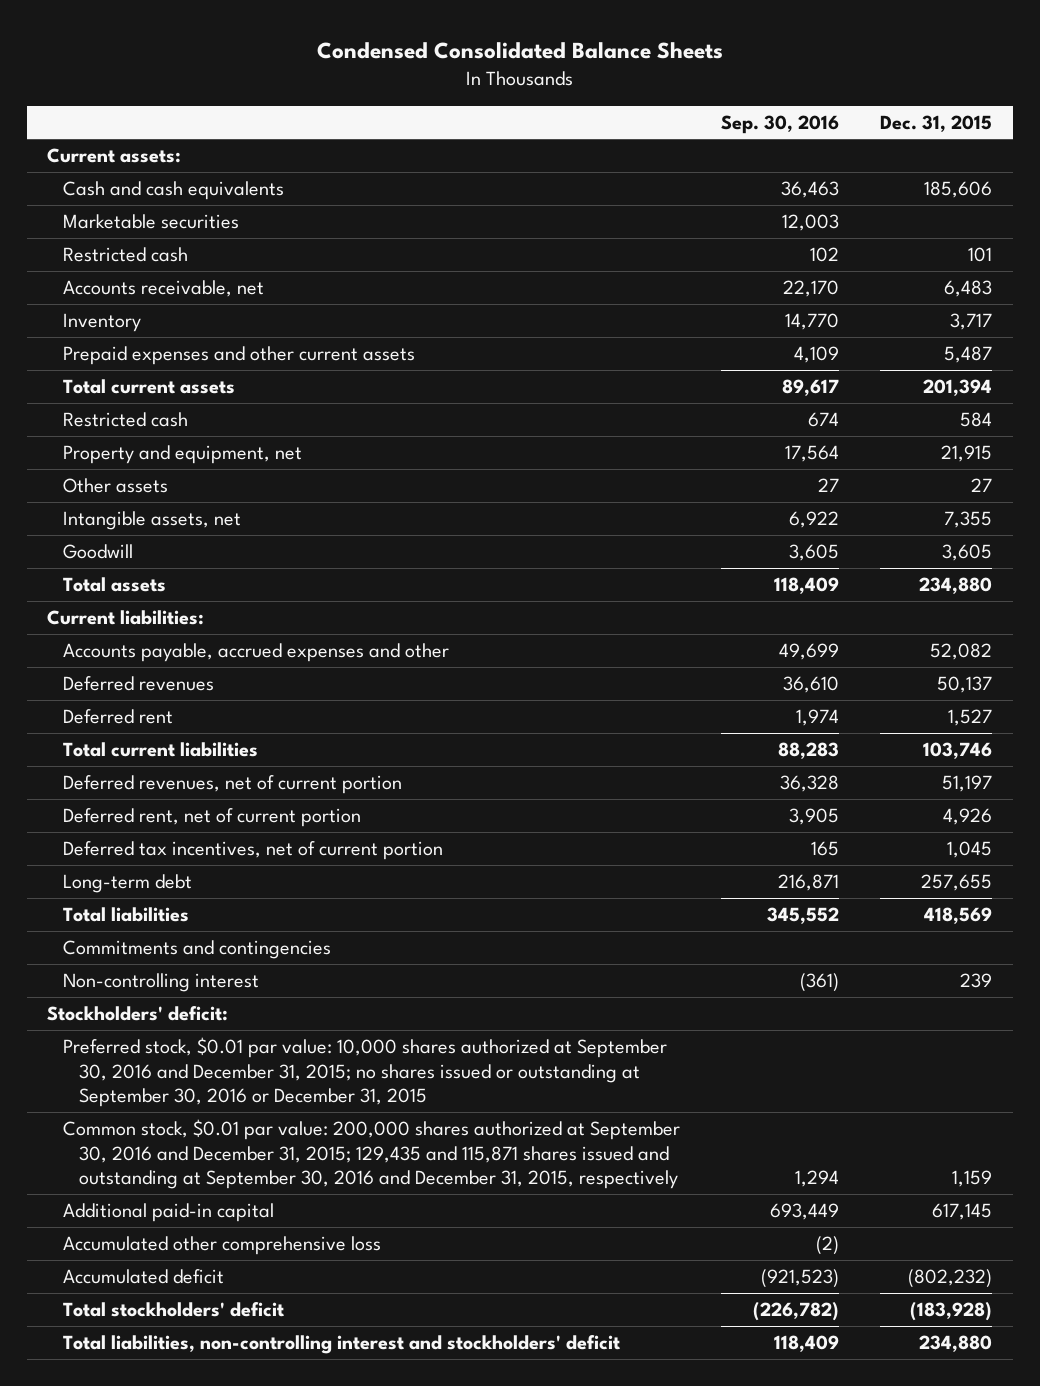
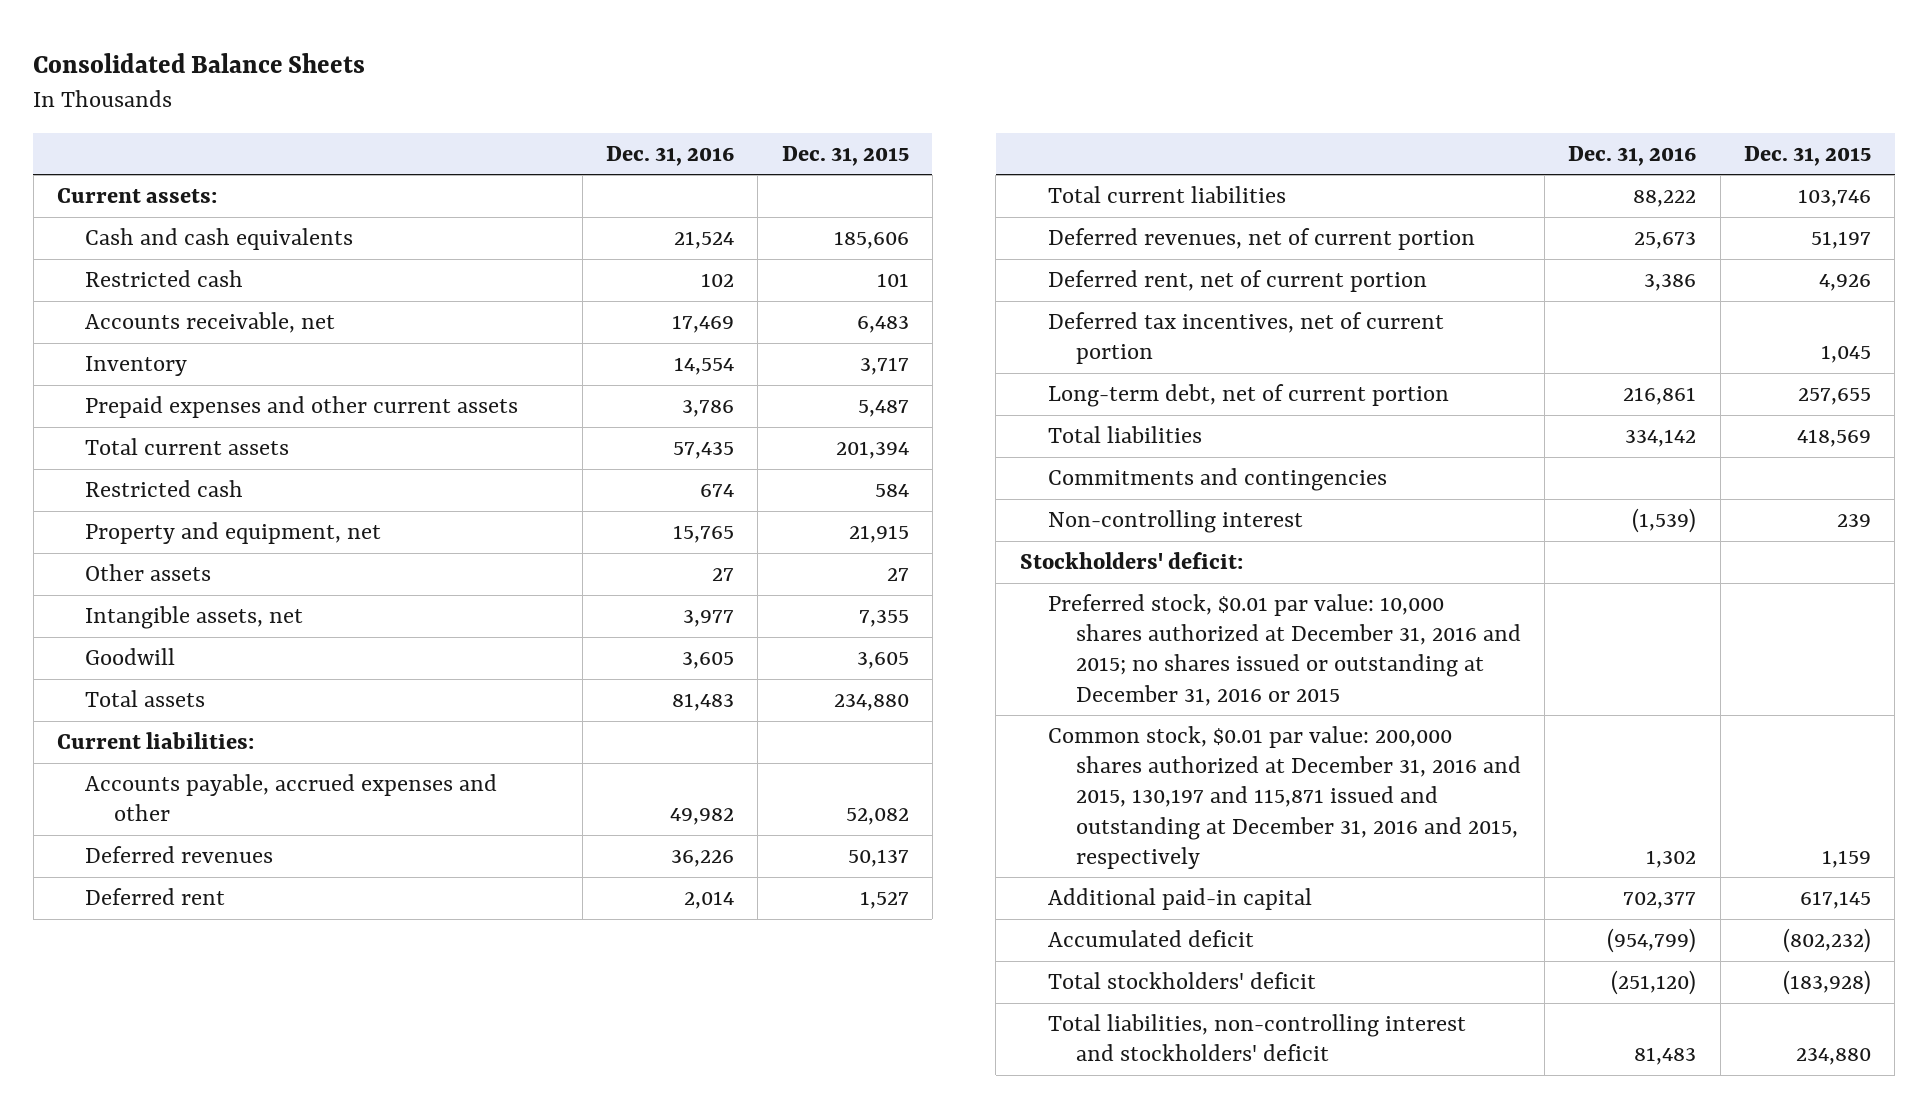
[316,42,723,60] Condensed Consolidated Balance Sheets -> [33,52,366,73] Consolidated Balance Sheets
[721,114,840,134] Sep. 30, 2016 -> none
none -> [606,145,735,166] Dec. 31, 2016
[63,213,240,229] Marketable securities -> none
[63,873,193,893] Long-term debt -> [1047,384,1449,408] Long-term debt, net of current portion
[63,1036,668,1108] Preferred stock, $0.01 par value: 10,000 shares authorized at September 30, 2016 and December 31, 2015; no shares issued or outstanding at September 30, 2016 or December 31, 2015 -> [1047,594,1521,706] Preferred stock, $0.01 par value: 10,000 shares authorized at December 31, 2016 and 2015; no shares issued or outstanding at December 31, 2016 or 2015
[63,1118,681,1190] Common stock, $0.01 par value: 200,000 shares authorized at September 30, 2016 and December 31, 2015; 129,435 and 115,871 shares issued and outstanding at September 30, 2016 and December 31, 2015, respectively -> [1047,726,1521,869] Common stock, $0.01 par value: 200,000 shares authorized at December 31, 2016 and 2015, 130,197 and 115,871 issued and outstanding at December 31, 2016 and 2015, respectively
[63,1235,382,1255] Accumulated other comprehensive loss -> none

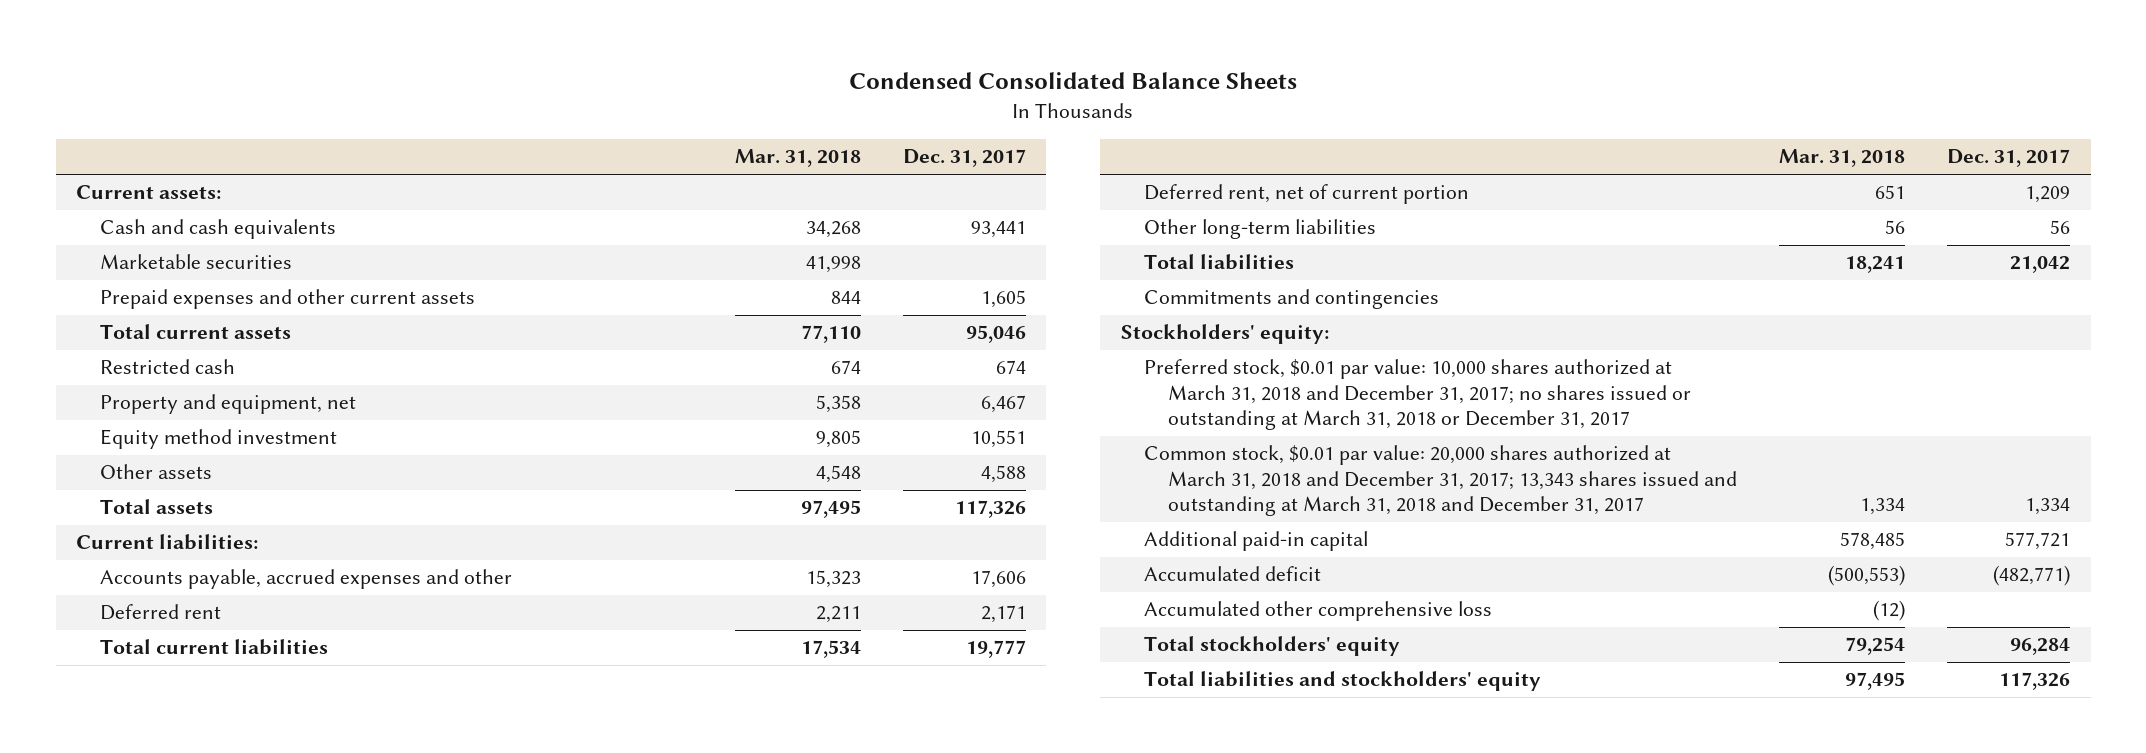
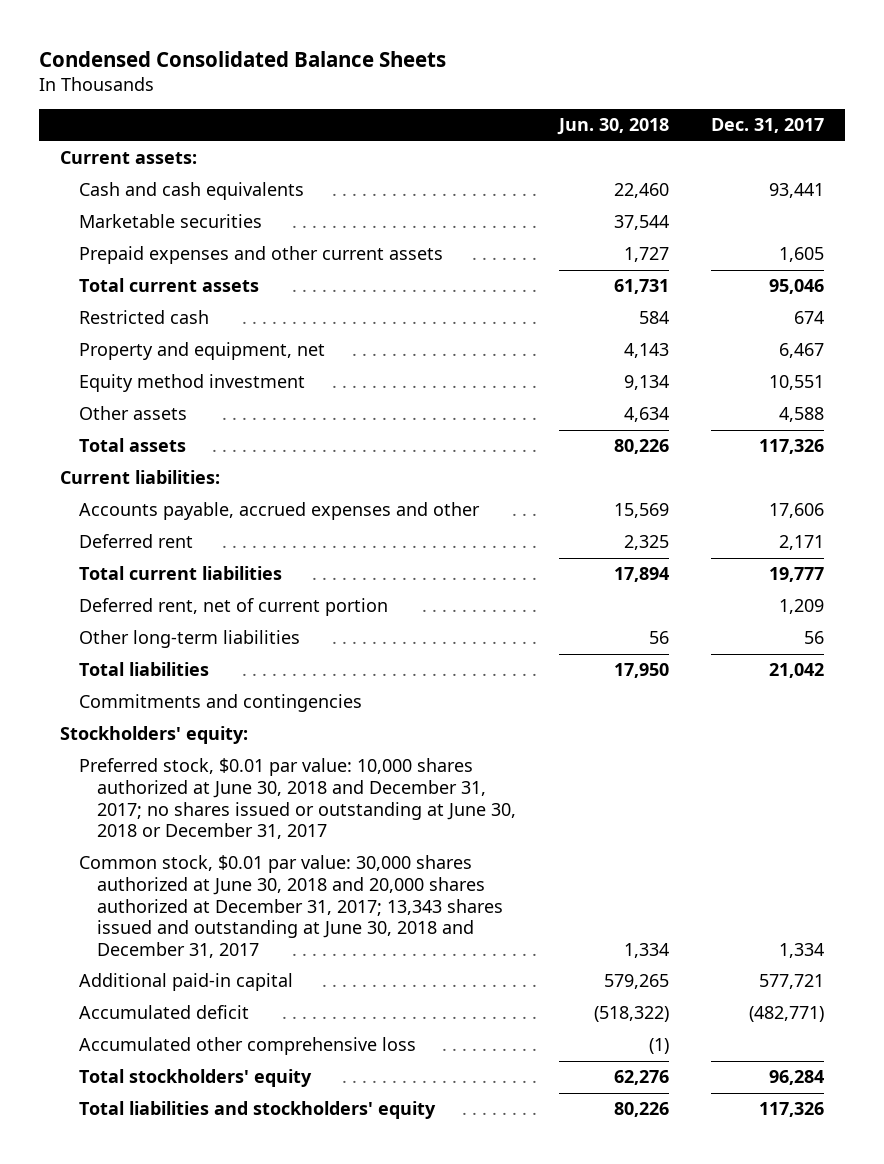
[734,149,861,168] Mar. 31, 2018 -> none
none -> [556,118,669,136] Jun. 30, 2018
[1144,359,1692,431] Preferred stock, $0.01 par value: 10,000 shares authorized at March 31, 2018 and December 31, 2017; no shares issued or outstanding at March 31, 2018 or December 31, 2017 -> [78,758,517,840] Preferred stock, $0.01 par value: 10,000 shares authorized at June 30, 2018 and December 31, 2017; no shares issued or outstanding at June 30, 2018 or December 31, 2017
[1144,445,1738,517] Common stock, $0.01 par value: 20,000 shares authorized at March 31, 2018 and December 31, 2017; 13,343 shares issued and outstanding at March 31, 2018 and December 31, 2017 -> [78,855,504,958] Common stock, $0.01 par value: 30,000 shares authorized at June 30, 2018 and 20,000 shares authorized at December 31, 2017; 13,343 shares issued and outstanding at June 30, 2018 and December 31, 2017

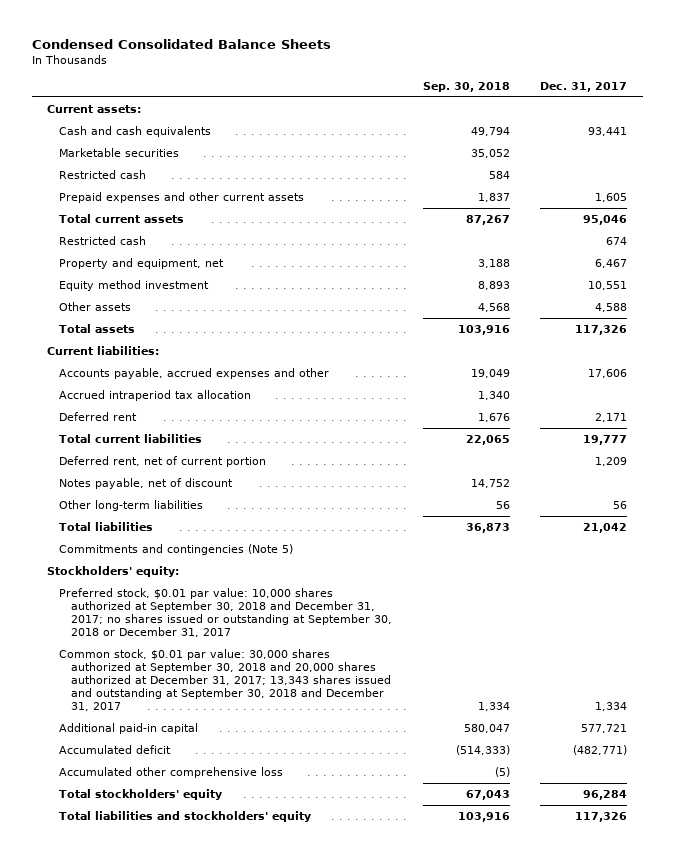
[556,118,669,136] Jun. 30, 2018 -> none
none -> [422,82,510,93] Sep. 30, 2018
none -> [58,169,146,179] Restricted cash
none -> [58,389,251,401] Accrued intraperiod tax allocation
none -> [58,477,233,489] Notes payable, net of discount
[78,694,362,713] Commitments and contingencies -> [58,543,293,555] Commitments and contingencies (Note 5)
[78,758,517,840] Preferred stock, $0.01 par value: 10,000 shares authorized at June 30, 2018 and December 31, 2017; no shares issued or outstanding at June 30, 2018 or December 31, 2017 -> [58,587,392,637] Preferred stock, $0.01 par value: 10,000 shares authorized at September 30, 2018 and December 31, 2017; no shares issued or outstanding at September 30, 2018 or December 31, 2017
[78,855,504,958] Common stock, $0.01 par value: 30,000 shares authorized at June 30, 2018 and 20,000 shares authorized at December 31, 2017; 13,343 shares issued and outstanding at June 30, 2018 and December 31, 2017 -> [58,648,391,711] Common stock, $0.01 par value: 30,000 shares authorized at September 30, 2018 and 20,000 shares authorized at December 31, 2017; 13,343 shares issued and outstanding at September 30, 2018 and December 31, 2017

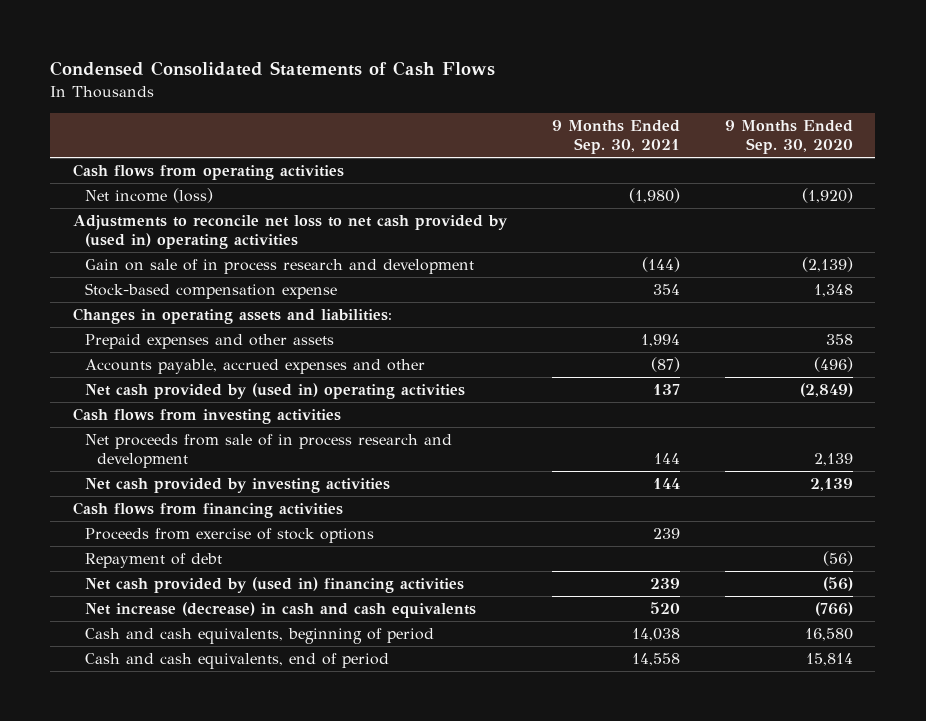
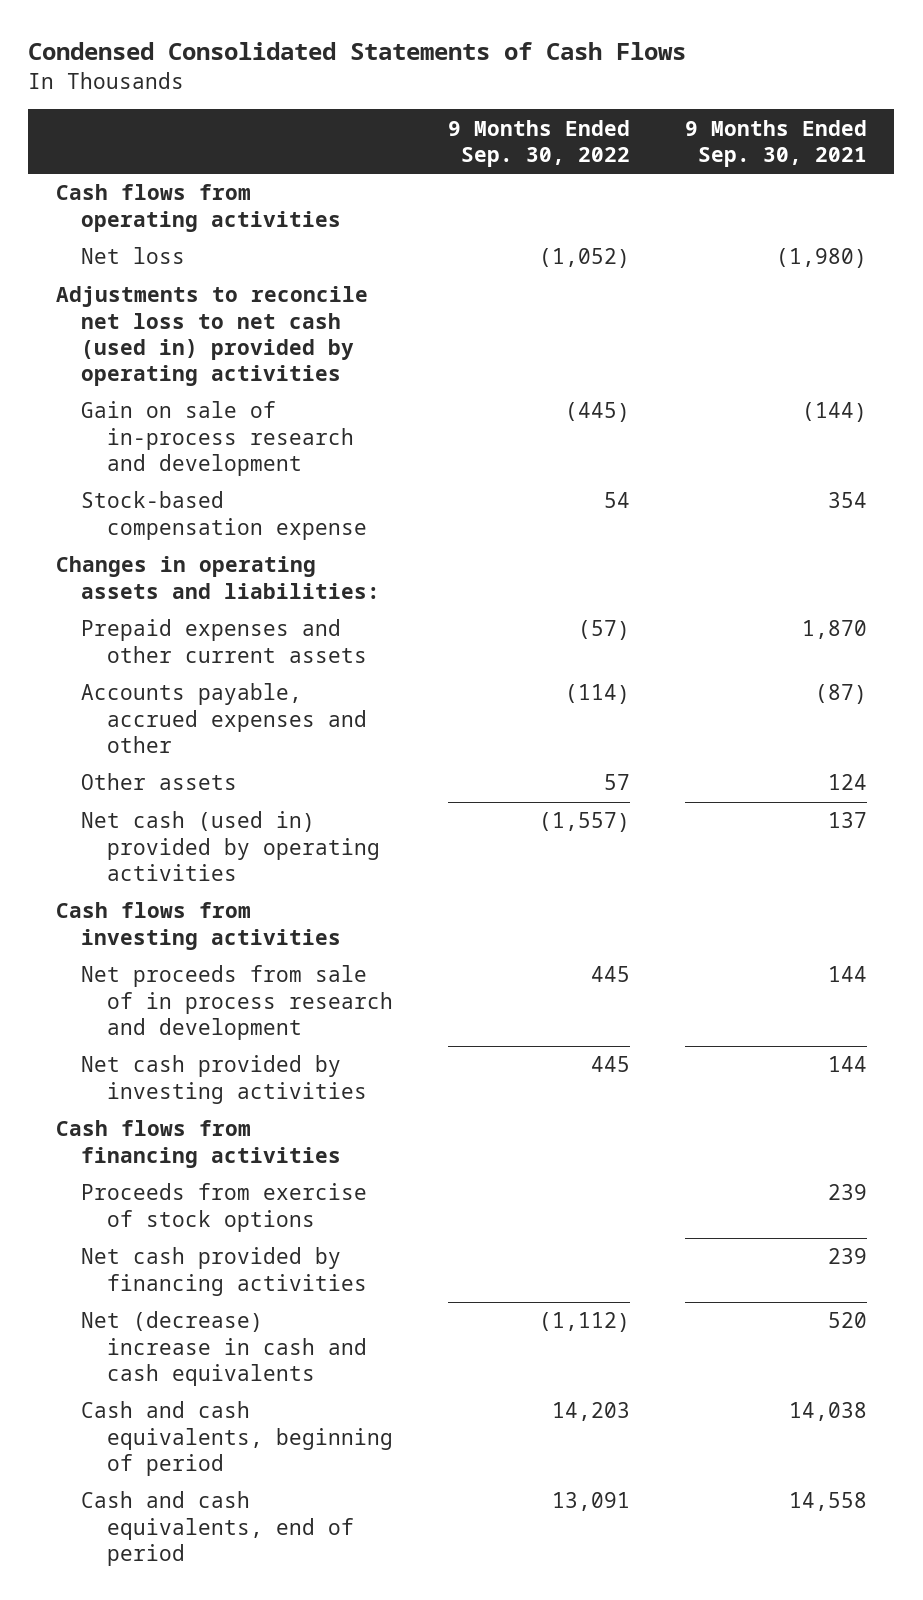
[724,119,853,155] 9 Months Ended Sep. 30, 2020 -> none
none -> [447,119,630,167] 9 Months Ended Sep. 30, 2022
[85,188,214,204] Net income (loss) -> [81,247,186,265] Net loss
[72,215,508,250] Adjustments to reconcile net loss to net cash provided by (used in) operating activities -> [55,286,368,386] Adjustments to reconcile net loss to net cash (used in) provided by operating activities
[85,259,475,275] Gain on sale of in process research and development -> [81,401,354,476] Gain on sale of in-process research and development
[85,334,335,350] Prepaid expenses and other assets -> [81,619,367,663] Prepaid expenses and other current assets
[640,334,680,348] 1,994 -> [801,620,867,640] 1,870
none -> [81,773,238,791] Other assets
[85,383,466,400] Net cash provided by (used in) operating activities -> [81,811,380,881] Net cash (used in) provided by operating activities
[85,553,223,569] Repayment of debt -> none
[85,577,465,594] Net cash provided by (used in) financing activities -> [81,1247,367,1296] Net cash provided by financing activities
[85,602,477,619] Net increase (decrease) in cash and cash equivalents -> [81,1311,367,1386] Net (decrease) increase in cash and cash equivalents

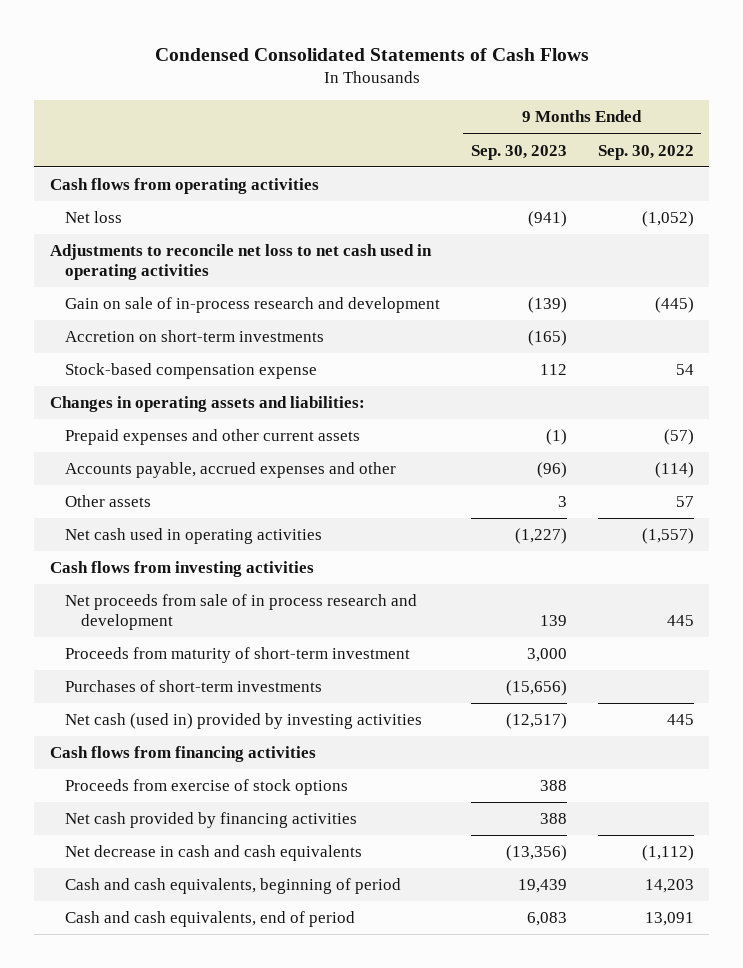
[684,119,867,167] 9 Months Ended Sep. 30, 2021 -> none
none -> [470,144,567,160] Sep. 30, 2023
[55,286,368,386] Adjustments to reconcile net loss to net cash (used in) provided by operating activities -> [49,244,432,281] Adjustments to reconcile net loss to net cash used in operating activities
none -> [65,330,325,343] Accretion on short-term investments
[81,811,380,881] Net cash (used in) provided by operating activities -> [65,528,323,545] Net cash used in operating activities
none -> [65,647,411,664] Proceeds from maturity of short-term investment
none -> [65,680,323,693] Purchases of short-term investments
[81,1055,367,1104] Net cash provided by investing activities -> [65,713,423,730] Net cash (used in) provided by investing activities
[81,1311,367,1386] Net (decrease) increase in cash and cash equivalents -> [65,845,363,862] Net decrease in cash and cash equivalents

